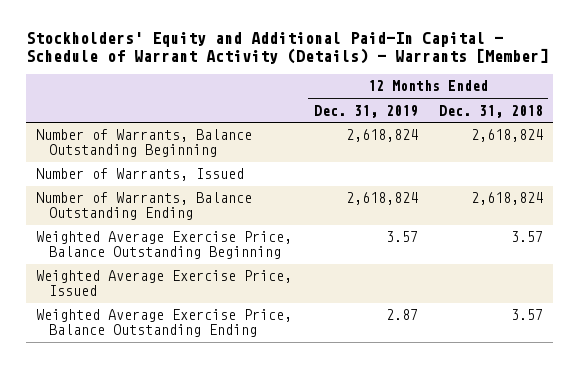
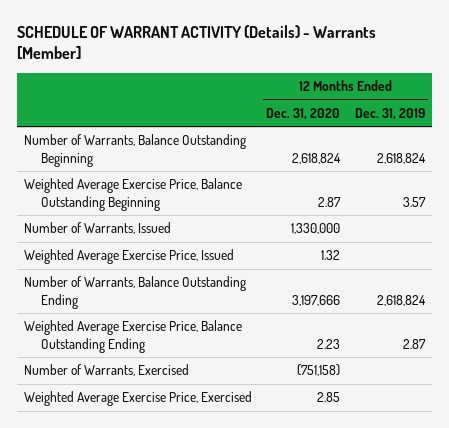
[25,32,548,65] Stockholders' Equity and Additional Paid-In Capital - Schedule of Warrant Activity (Details) - Warrants [Member] -> [16,25,376,60] SCHEDULE OF WARRANT ACTIVITY (Details) - Warrants [Member]
[438,104,543,118] Dec. 31, 2018 -> none
none -> [266,107,341,120] Dec. 31, 2020
[36,168,245,182] Number of Warrants, Issued -> [23,222,171,235] Number of Warrants, Issued
[36,192,253,221] Number of Warrants, Balance Outstanding Ending -> [23,276,246,309] Number of Warrants, Balance Outstanding Ending
none -> [23,364,189,377] Number of Warrants, Exercised
none -> [23,391,252,407] Weighted Average Exercise Price, Exercised

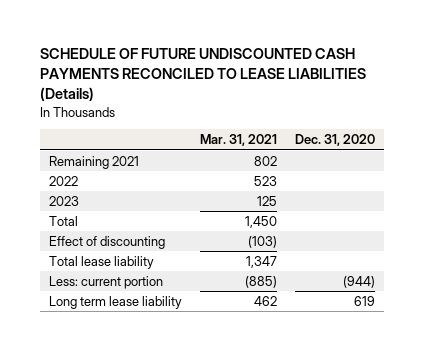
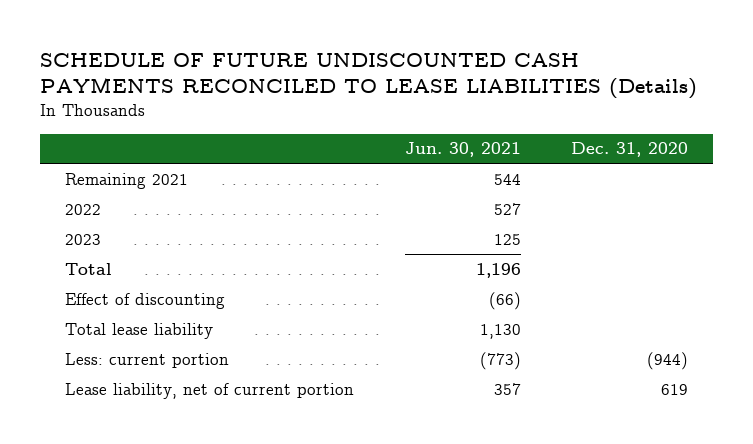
[199,134,277,147] Mar. 31, 2021 -> none
none -> [404,142,521,158] Jun. 30, 2021
[48,295,182,309] Long term lease liability -> [65,382,355,399] Lease liability, net of current portion

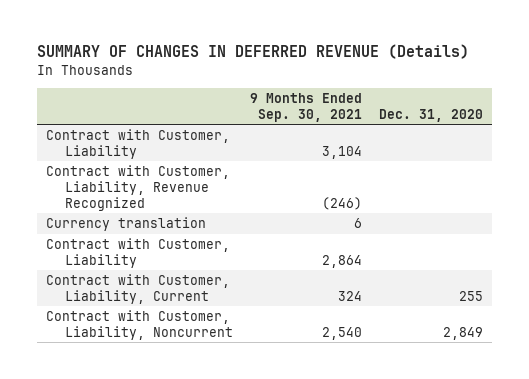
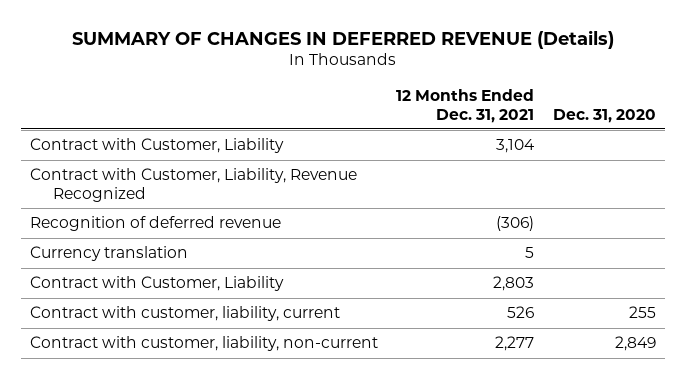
[249,92,362,122] 9 Months Ended Sep. 30, 2021 -> none
none -> [396,89,535,123] 12 Months Ended Dec. 31, 2021
none -> [29,216,281,232] Recognition of deferred revenue
[45,273,230,304] Contract with Customer, Liability, Current -> [29,306,340,322] Contract with customer, liability, current
[45,309,233,340] Contract with Customer, Liability, Noncurrent -> [29,336,378,352] Contract with customer, liability, non-current

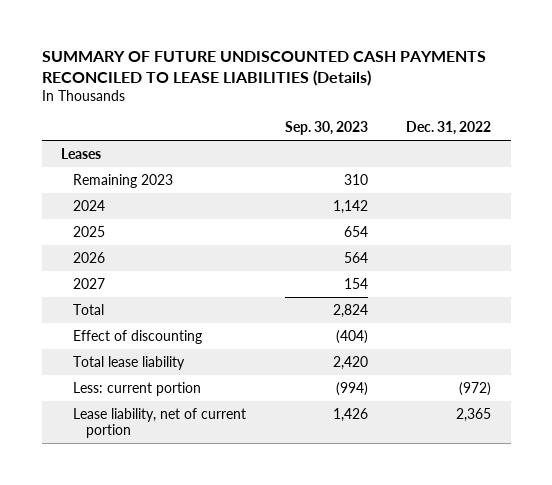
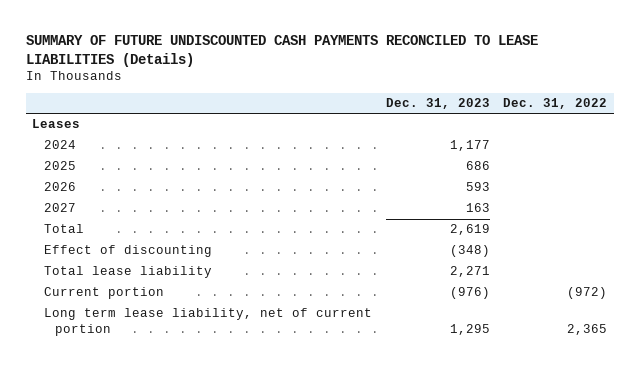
[284,120,368,135] Sep. 30, 2023 -> none
none -> [385,97,490,109] Dec. 31, 2023
[73,173,174,188] Remaining 2023 -> none
[73,381,202,396] Less: current portion -> [43,287,164,300] Current portion
[73,407,247,439] Lease liability, net of current portion -> [43,308,372,337] Long term lease liability, net of current portion

